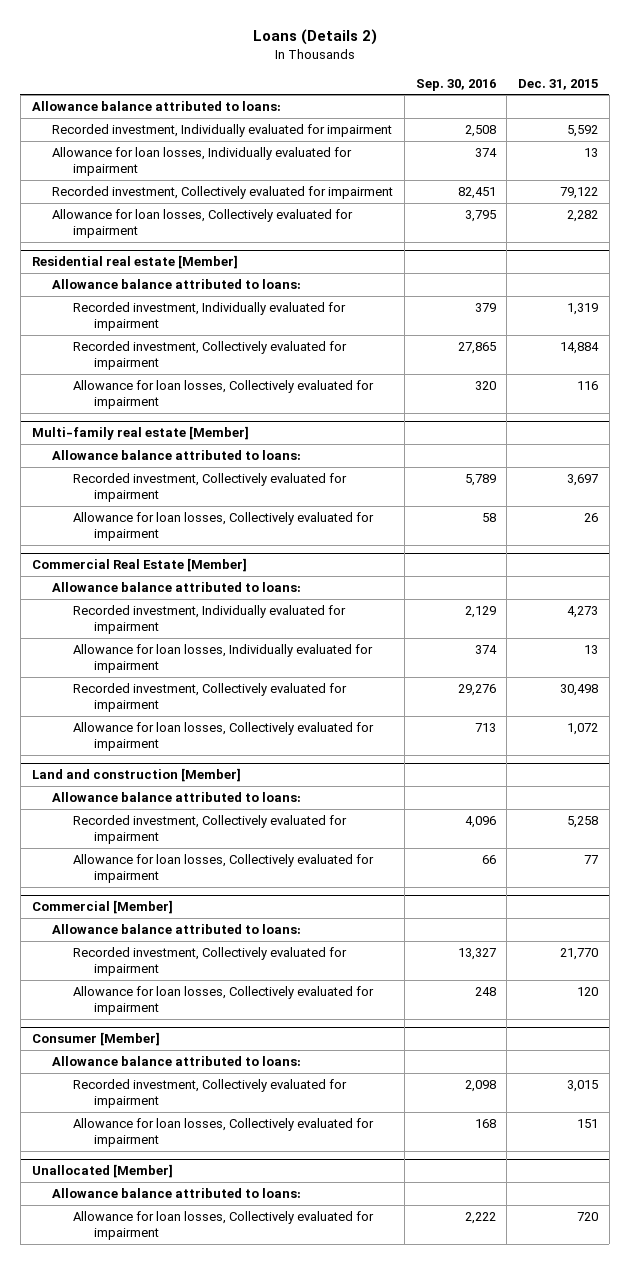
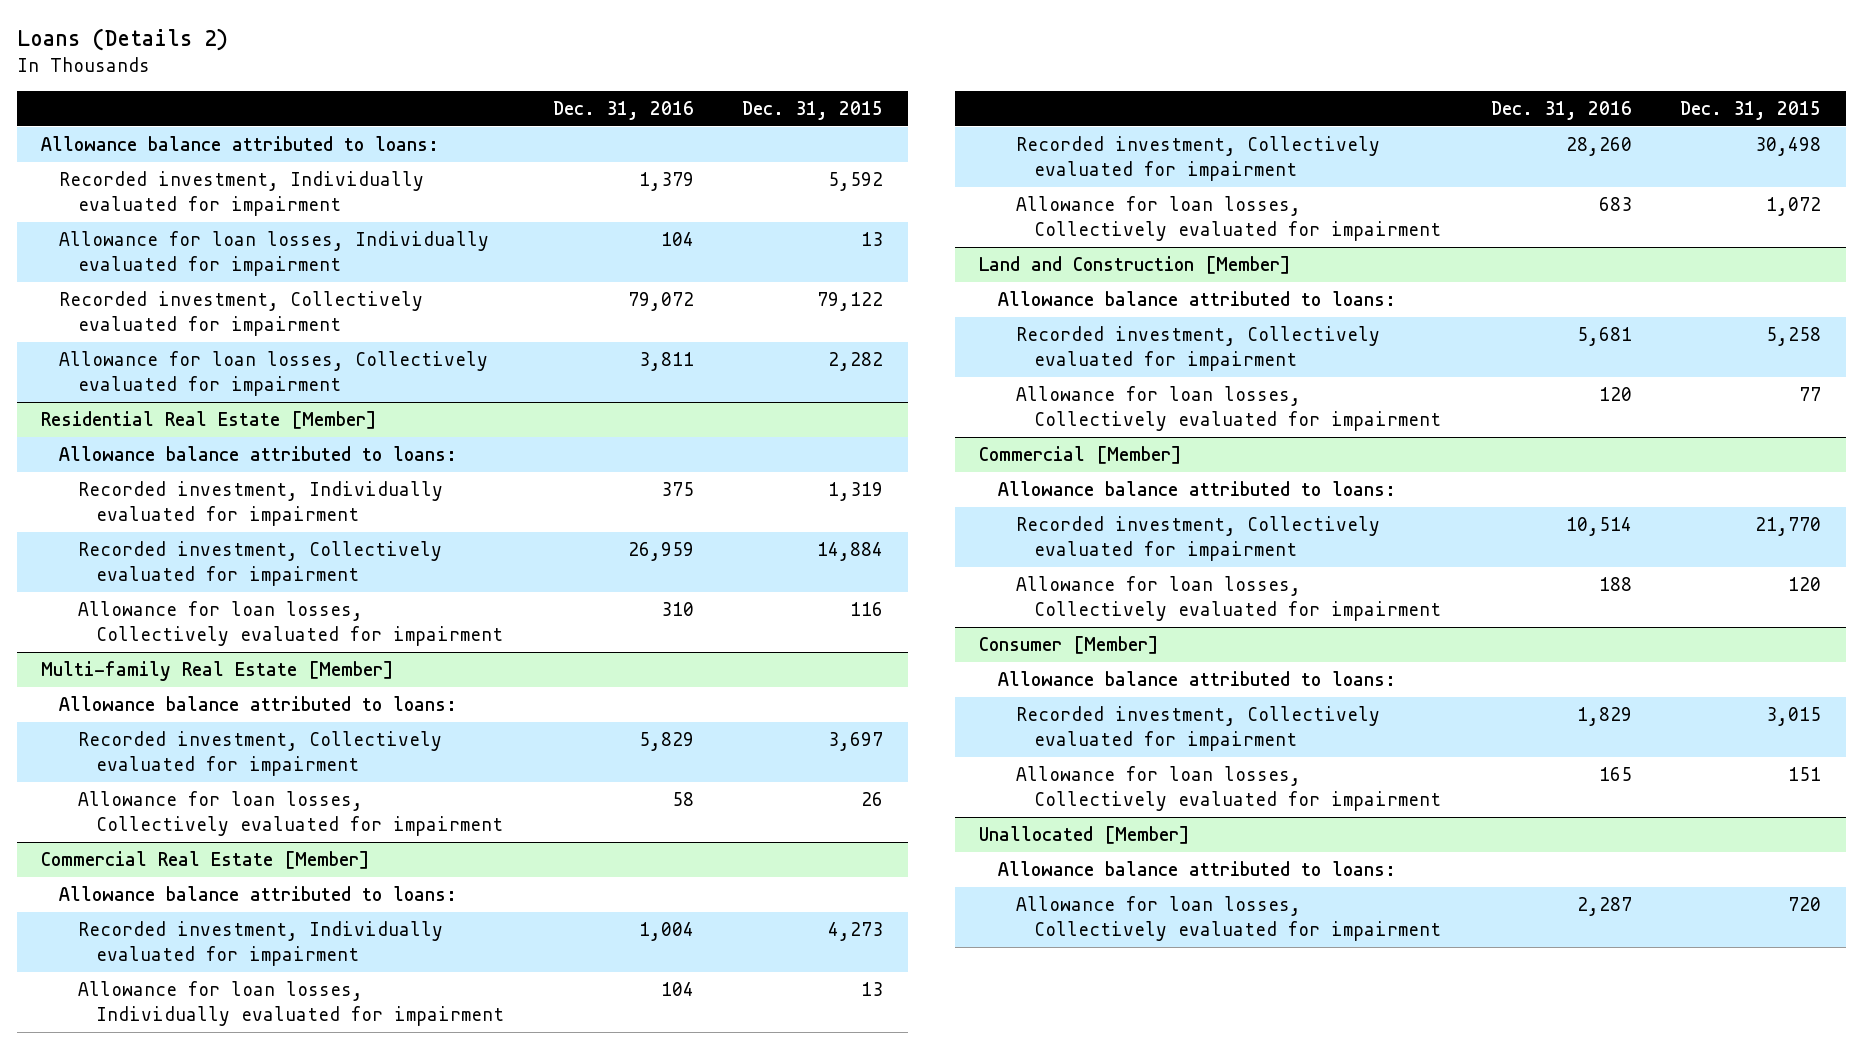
[415,78,496,91] Sep. 30, 2016 -> none
none -> [552,100,694,120] Dec. 31, 2016
[31,255,238,270] Residential real estate [Member] -> [41,411,378,430] Residential Real Estate [Member]
[31,426,249,441] Multi-family real estate [Member] -> [41,661,395,682] Multi-family Real Estate [Member]
[31,768,241,783] Land and construction [Member] -> [979,256,1292,275] Land and Construction [Member]

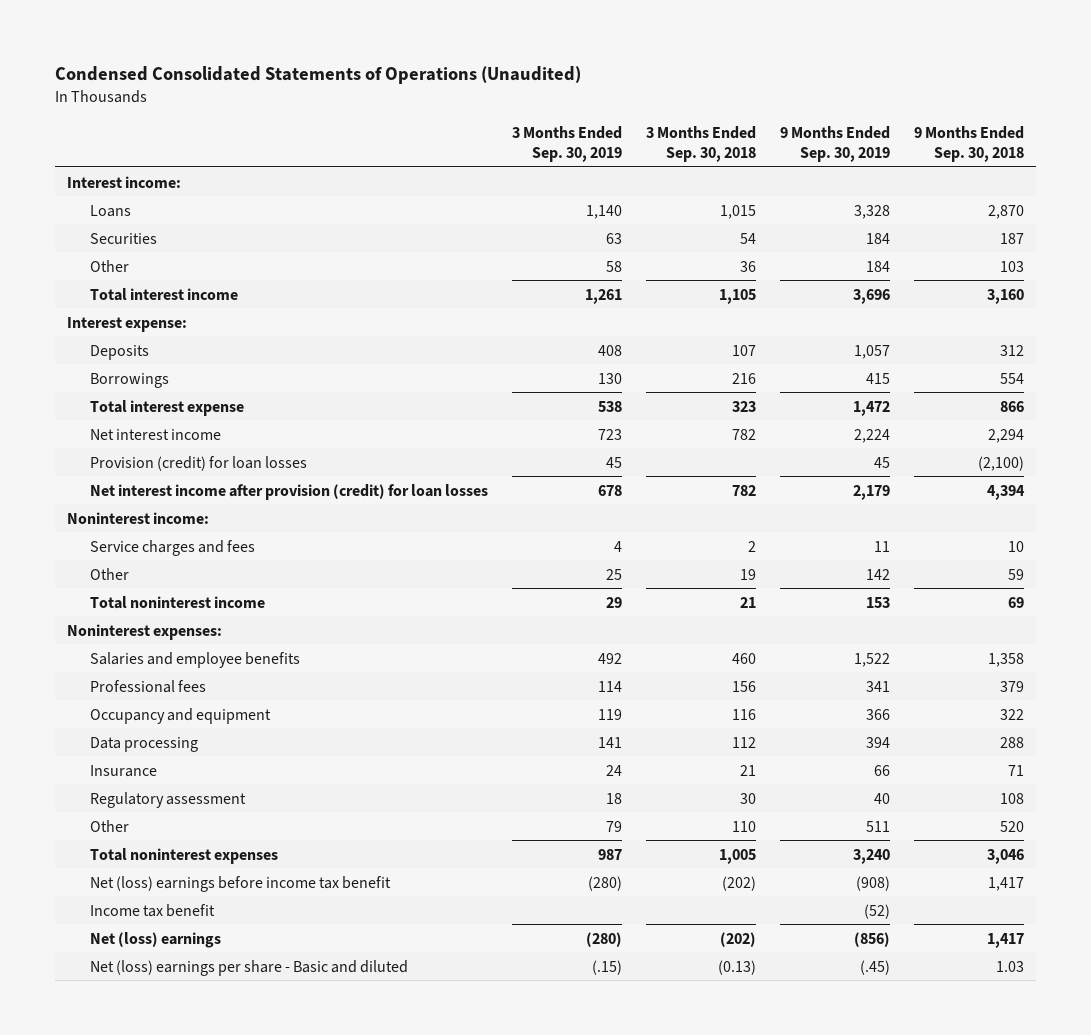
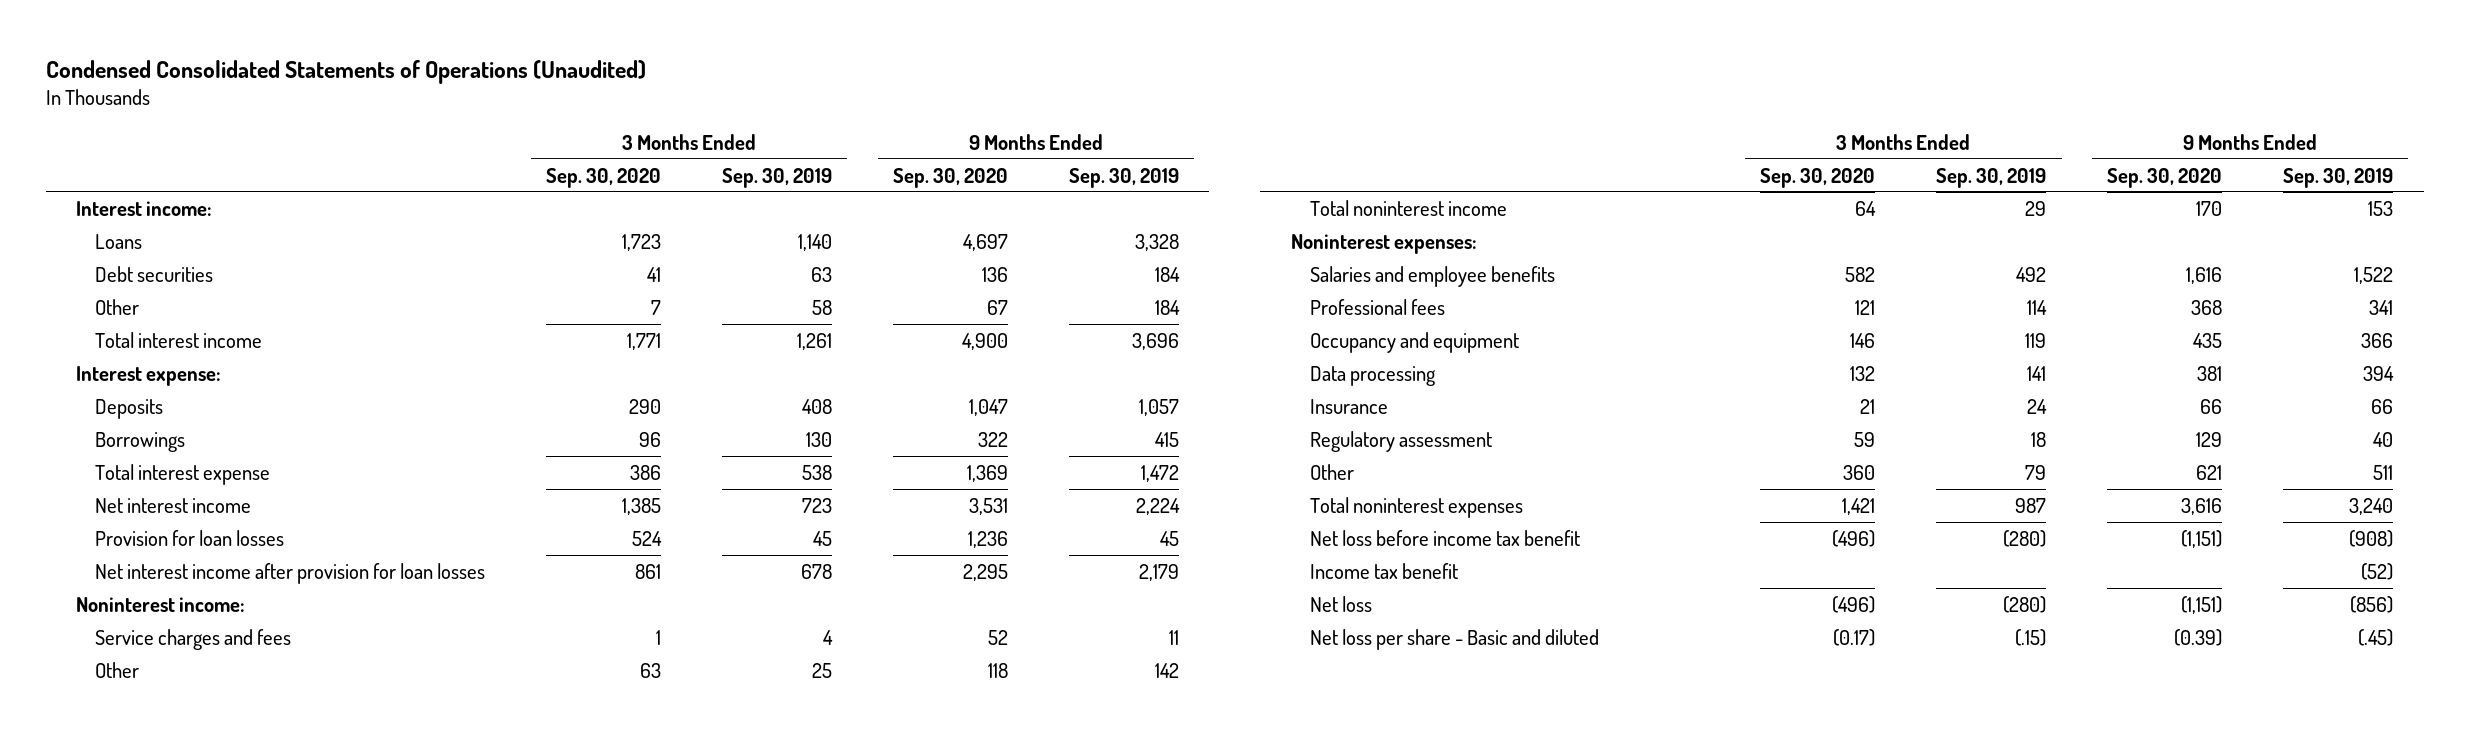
[646,125,757,162] 3 Months Ended Sep. 30, 2018 -> none
[914,125,1025,162] 9 Months Ended Sep. 30, 2018 -> none
none -> [546,167,662,188] Sep. 30, 2020
none -> [892,167,1008,188] Sep. 30, 2020
[89,232,157,244] Securities -> [95,265,214,282] Debt securities
[89,455,307,471] Provision (credit) for loan losses -> [95,529,285,546] Provision for loan losses
[89,483,488,500] Net interest income after provision (credit) for loan losses -> [95,562,486,584] Net interest income after provision for loan losses
[89,875,391,892] Net (loss) earnings before income tax benefit -> [1309,529,1580,546] Net loss before income tax benefit
[89,931,221,948] Net (loss) earnings -> [1309,595,1372,612] Net loss
[89,959,408,976] Net (loss) earnings per share - Basic and diluted -> [1309,628,1599,650] Net loss per share - Basic and diluted

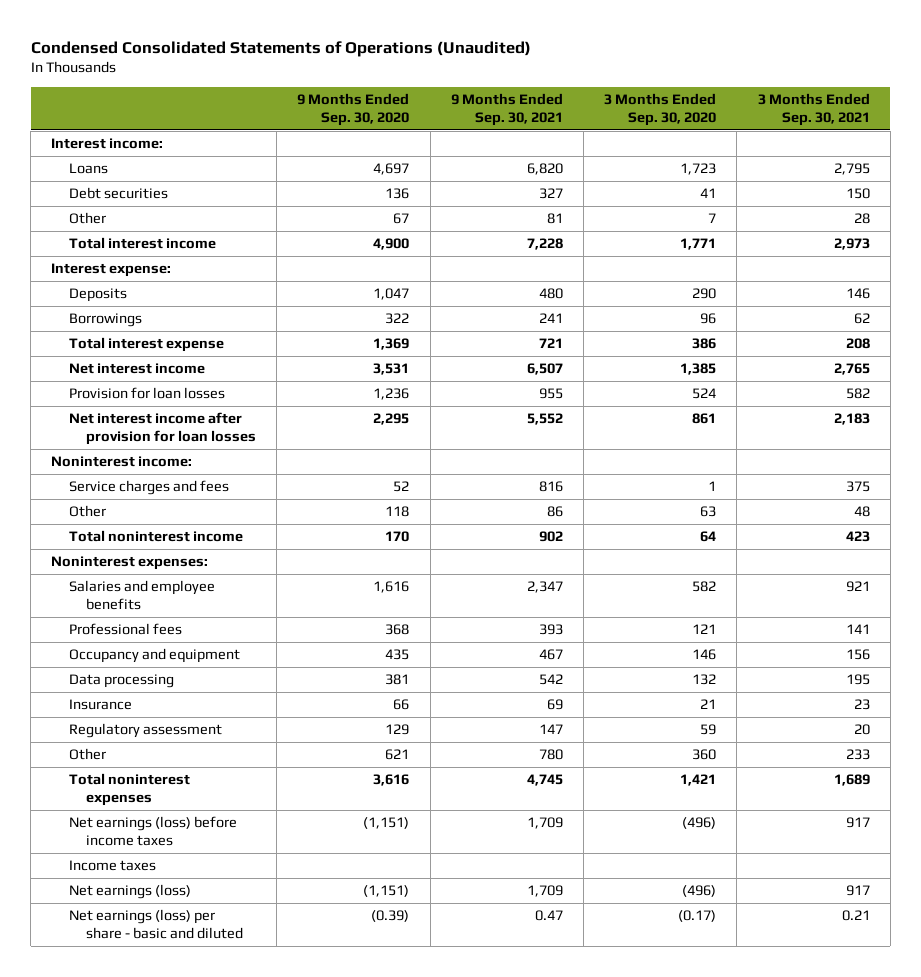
[721,167,832,188] Sep. 30, 2019 -> none
[1068,167,1179,188] Sep. 30, 2019 -> none
none -> [450,92,563,127] 9 Months Ended Sep. 30, 2021
none -> [757,92,870,127] 3 Months Ended Sep. 30, 2021
[1309,529,1580,546] Net loss before income tax benefit -> [68,816,237,847] Net earnings (loss) before income taxes
[1309,562,1458,579] Income tax benefit -> [68,860,156,872] Income taxes
[1309,595,1372,612] Net loss -> [68,884,191,900] Net earnings (loss)
[1309,628,1599,650] Net loss per share - Basic and diluted -> [68,909,243,940] Net earnings (loss) per share - basic and diluted

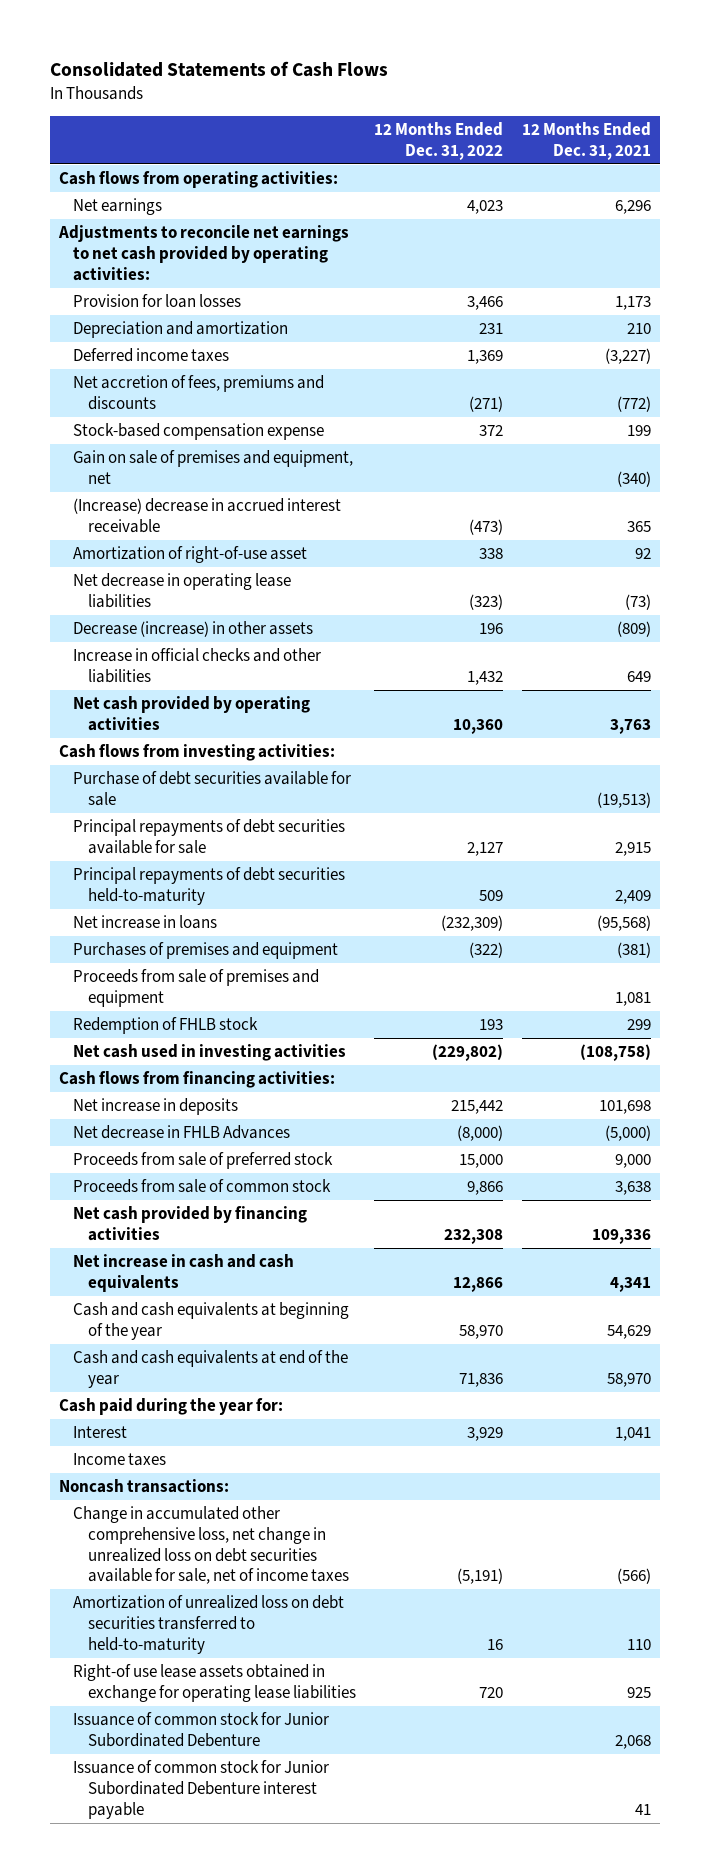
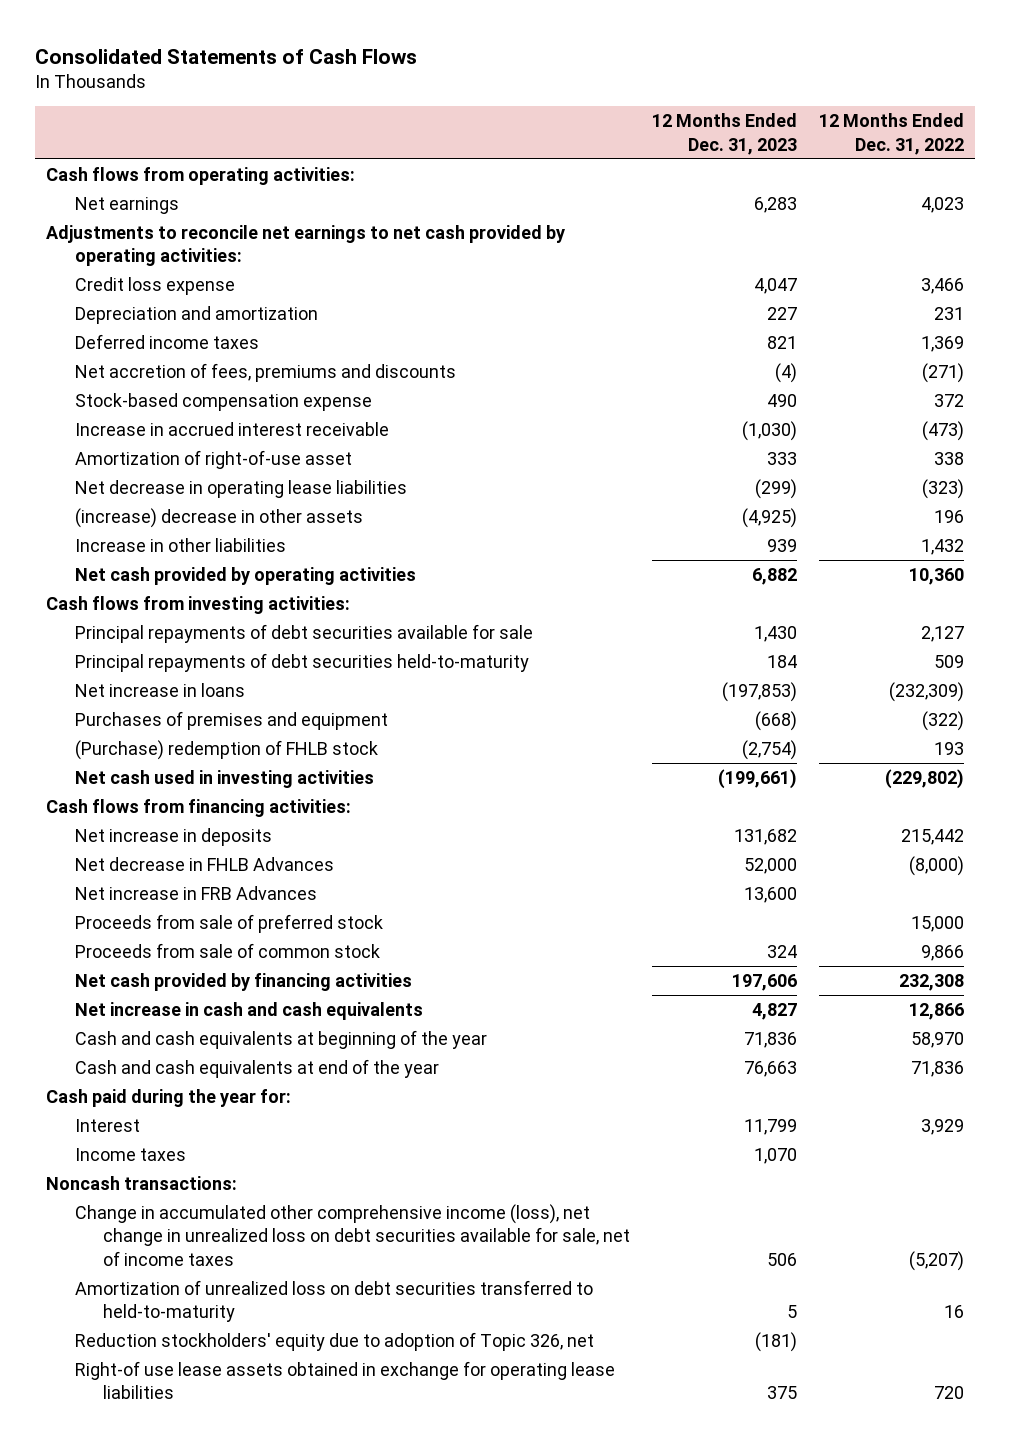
[521,122,651,160] 12 Months Ended Dec. 31, 2021 -> none
none -> [652,113,798,155] 12 Months Ended Dec. 31, 2023
[73,294,242,309] Provision for loan losses -> [74,276,235,295] Credit loss expense
[73,450,354,484] Gain on sale of premises and equipment, net -> none
[73,498,342,533] (Increase) decrease in accrued interest receivable -> [74,421,389,436] Increase in accrued interest receivable
[73,621,314,638] Decrease (increase) in other assets -> [74,507,363,528] (increase) decrease in other assets
[73,648,322,683] Increase in official checks and other liabilities -> [74,537,286,552] Increase in other liabilities
[73,771,352,806] Purchase of debt securities available for sale -> none
[73,969,320,1007] Proceeds from sale of premises and equipment -> none
[73,1017,259,1035] Redemption of FHLB stock -> [74,739,378,760] (Purchase) redemption of FHLB stock
none -> [74,885,317,900] Net increase in FRB Advances
[73,1506,349,1585] Change in accumulated other comprehensive loss, net change in unrealized loss on debt securities available for sale, net of income taxes -> [74,1203,631,1267] Change in accumulated other comprehensive income (loss), net change in unrealized loss on debt securities available for sale, net of income taxes
[457,1568,504,1585] (5,191) -> [909,1251,965,1272] (5,207)
none -> [74,1331,594,1351] Reduction stockholders' equity due to adoption of Topic 326, net
[73,1712,330,1747] Issuance of common stock for Junior Subordinated Debenture -> none
[73,1760,330,1819] Issuance of common stock for Junior Subordinated Debenture interest payable -> none

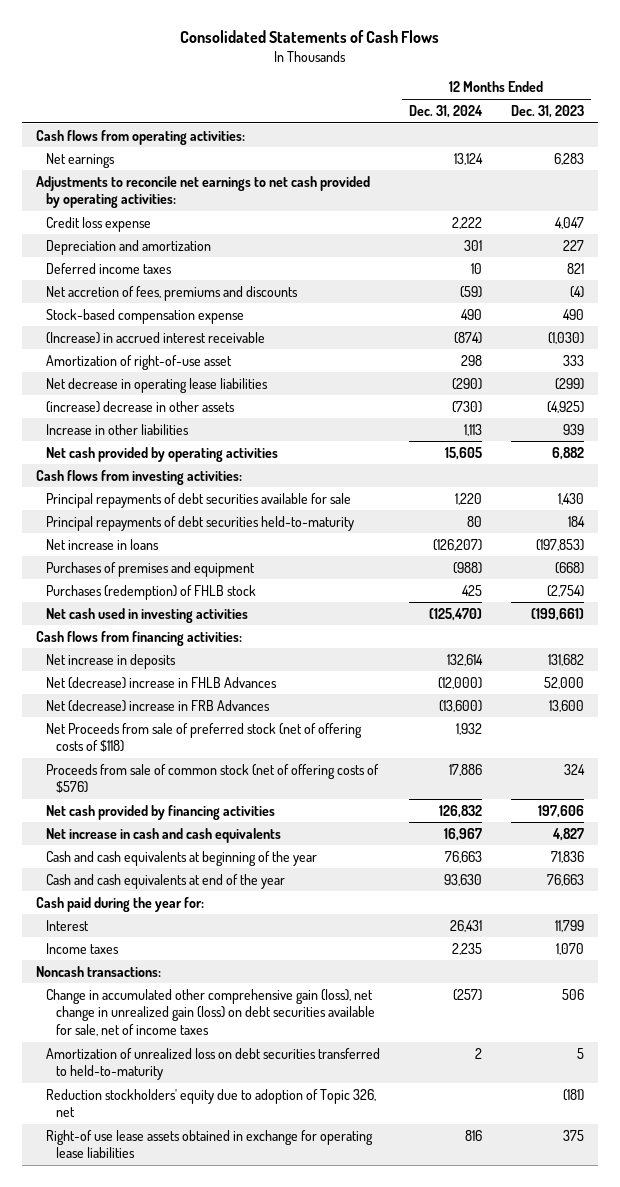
[819,113,965,155] 12 Months Ended Dec. 31, 2022 -> none
none -> [408,104,483,118] Dec. 31, 2024
[74,421,389,436] Increase in accrued interest receivable -> [46,331,266,344] (Increase) in accrued interest receivable
[74,739,378,760] (Purchase) redemption of FHLB stock -> [46,584,257,600] Purchases (redemption) of FHLB stock
[74,856,334,871] Net decrease in FHLB Advances -> [46,676,278,689] Net (decrease) increase in FHLB Advances
[74,885,317,900] Net increase in FRB Advances -> [46,699,271,712] Net (decrease) increase in FRB Advances
[74,913,383,933] Proceeds from sale of preferred stock -> [46,722,363,753] Net Proceeds from sale of preferred stock (net of offering costs of $118)
[74,942,380,958] Proceeds from sale of common stock -> [46,763,380,794] Proceeds from sale of common stock (net of offering costs of $576)
[74,1203,631,1267] Change in accumulated other comprehensive income (loss), net change in unrealized loss on debt securities available for sale, net of income taxes -> [46,988,375,1037] Change in accumulated other comprehensive gain (loss), net change in unrealized gain (loss) on debt securities available for sale, net of income taxes

